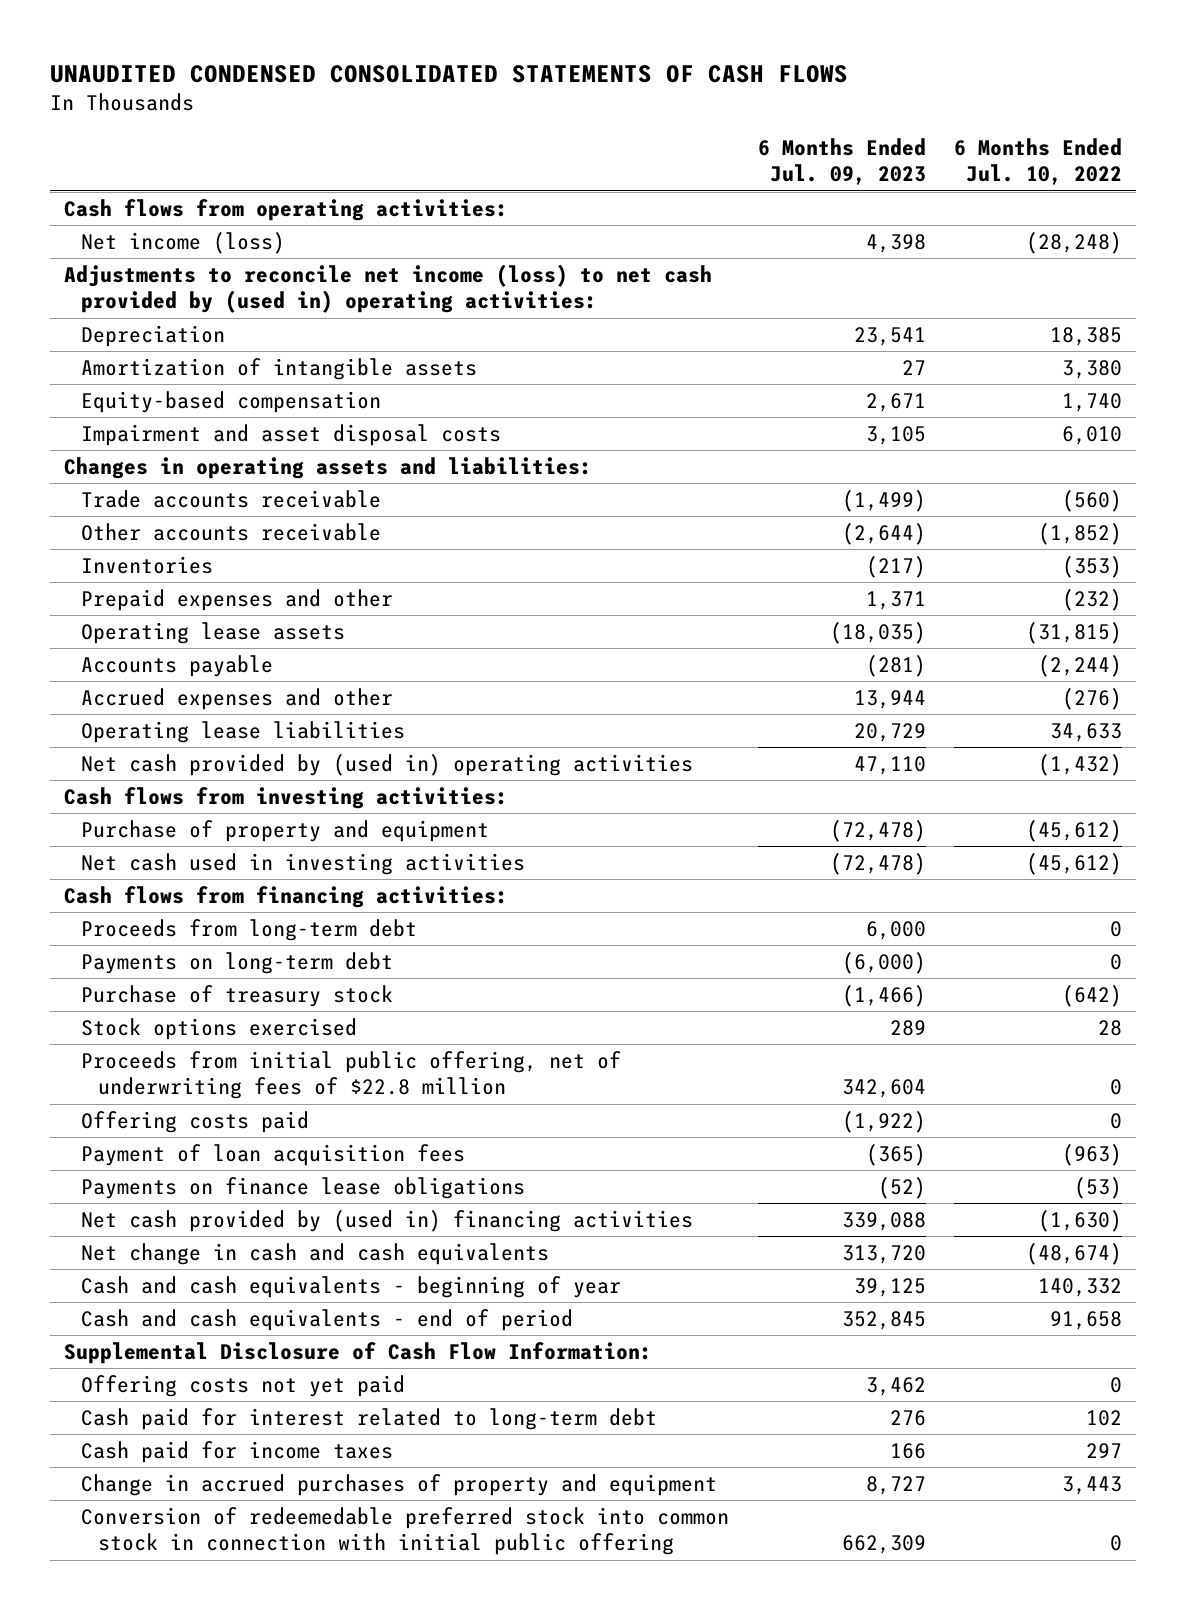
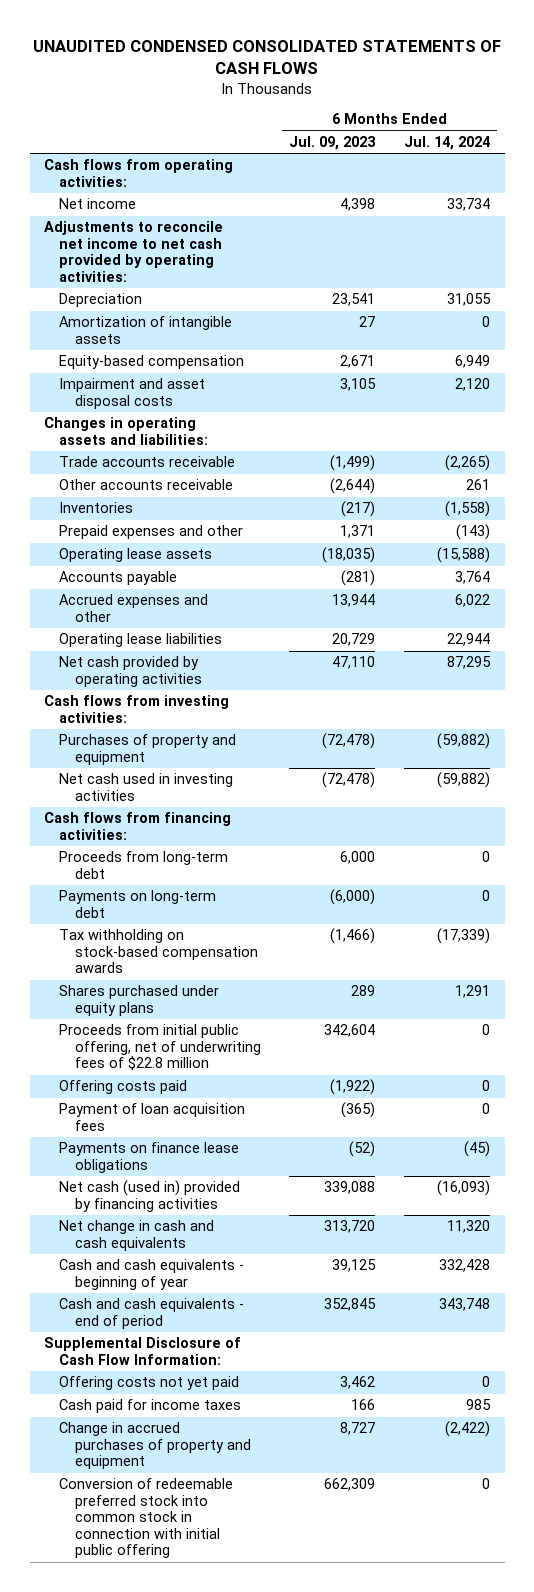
[954,137,1123,186] 6 Months Ended Jul. 10, 2022 -> none
none -> [404,136,491,151] Jul. 14, 2024
[80,232,285,255] Net income (loss) -> [59,198,137,210] Net income
[64,264,713,314] Adjustments to reconcile net income (loss) to net cash provided by (used in) operating activities: -> [44,221,224,282] Adjustments to reconcile net income to net cash provided by operating activities:
[80,754,693,777] Net cash provided by (used in) operating activities -> [59,656,202,687] Net cash provided by operating activities
[80,820,489,843] Purchase of property and equipment -> [59,734,237,765] Purchases of property and equipment
[80,985,393,1008] Purchase of treasury stock -> [59,929,258,974] Tax withholding on stock-based compensation awards
[80,1018,357,1041] Stock options exercised -> [59,985,220,1016] Shares purchased under equity plans
[80,1210,693,1233] Net cash provided by (used in) financing activities -> [59,1180,241,1212] Net cash (used in) provided by financing activities
[80,1408,657,1431] Cash paid for interest related to long-term debt -> none
[80,1507,729,1556] Conversion of redeemedable preferred stock into common stock in connection with initial public offering -> [59,1478,234,1559] Conversion of redeemable preferred stock into common stock in connection with initial public offering

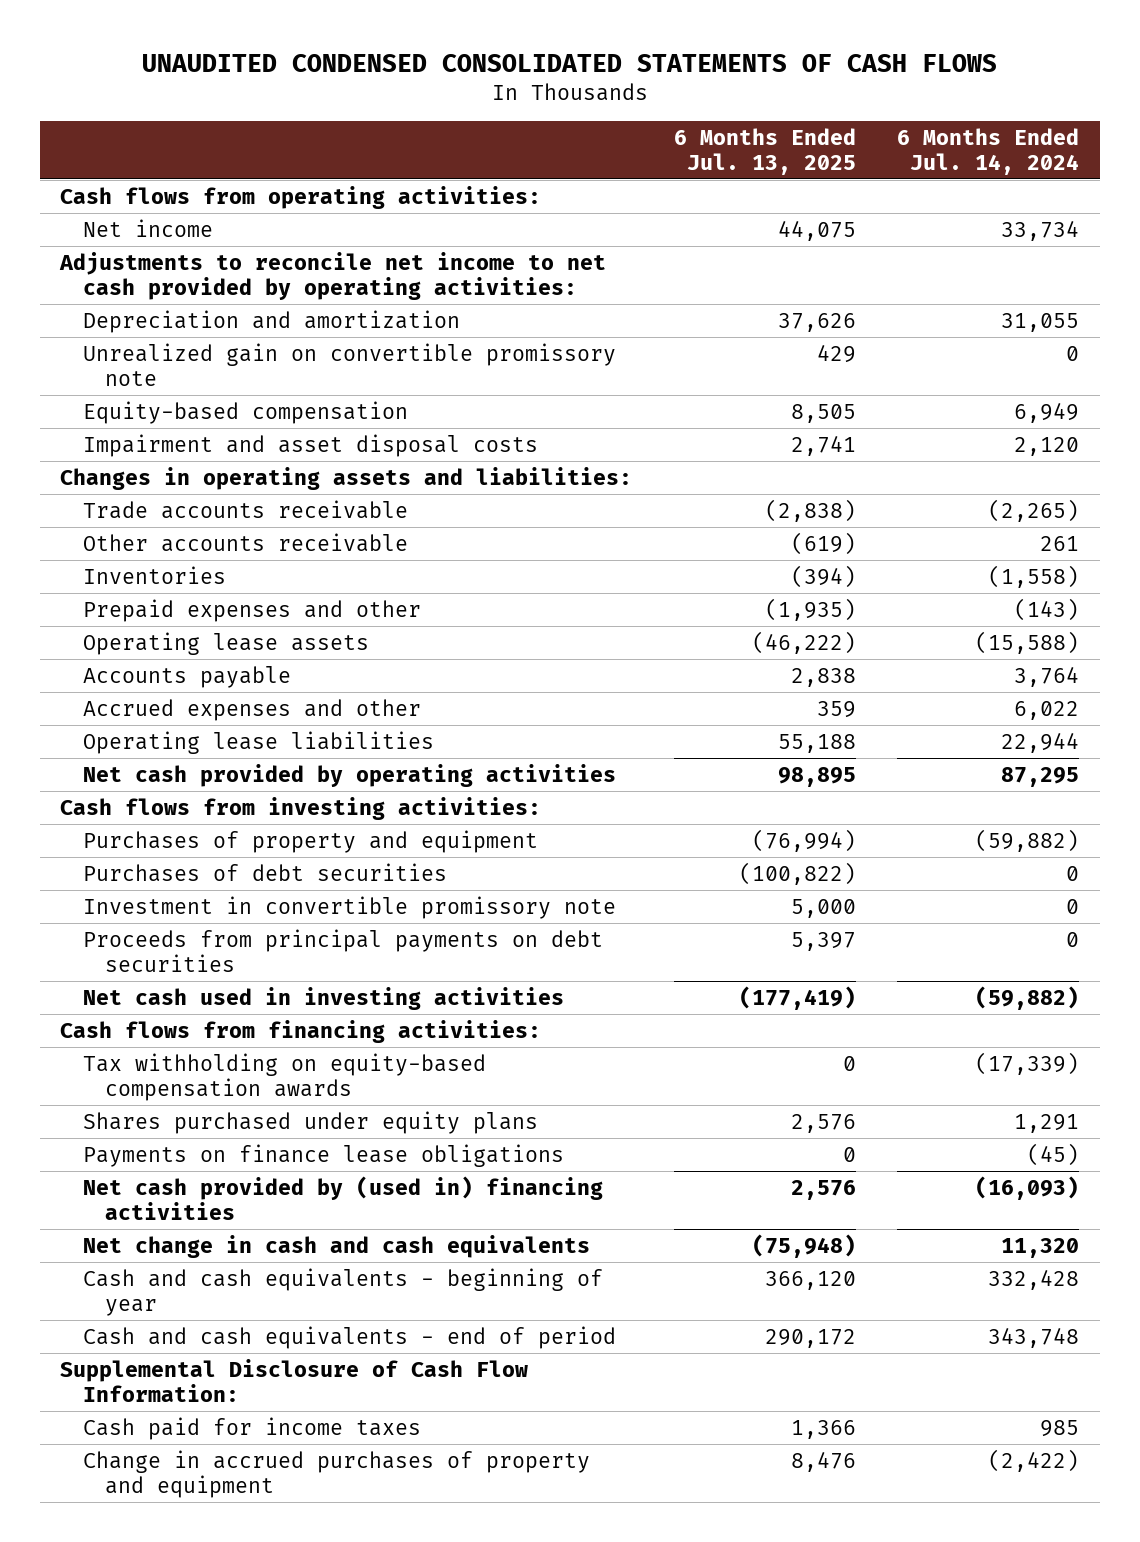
[289,136,377,151] Jul. 09, 2023 -> none
none -> [673,127,856,175] 6 Months Ended Jul. 13, 2025
[59,316,233,344] Amortization of intangible assets -> none
[59,293,143,308] Depreciation -> [82,309,460,333] Depreciation and amortization
none -> [82,342,616,386] Unrealized gain on convertible promissory note
none -> [82,862,447,882] Purchases of debt securities
none -> [82,895,616,919] Investment in convertible promissory note
none -> [82,928,603,972] Proceeds from principal payments on debt securities
[59,851,229,879] Proceeds from long-term debt -> none
[59,890,217,918] Payments on long-term debt -> none
[59,929,258,974] Tax withholding on stock-based compensation awards -> [82,1052,486,1101] Tax withholding on equity-based compensation awards
[59,1024,261,1071] Proceeds from initial public offering, net of underwriting fees of $22.8 million -> none
[59,1080,188,1095] Offering costs paid -> none
[59,1103,246,1131] Payment of loan acquisition fees -> none
[59,1180,241,1212] Net cash (used in) provided by financing activities -> [82,1175,603,1220] Net cash provided by (used in) financing activities
[59,1376,240,1391] Offering costs not yet paid -> none
[59,1478,234,1559] Conversion of redeemable preferred stock into common stock in connection with initial public offering -> none

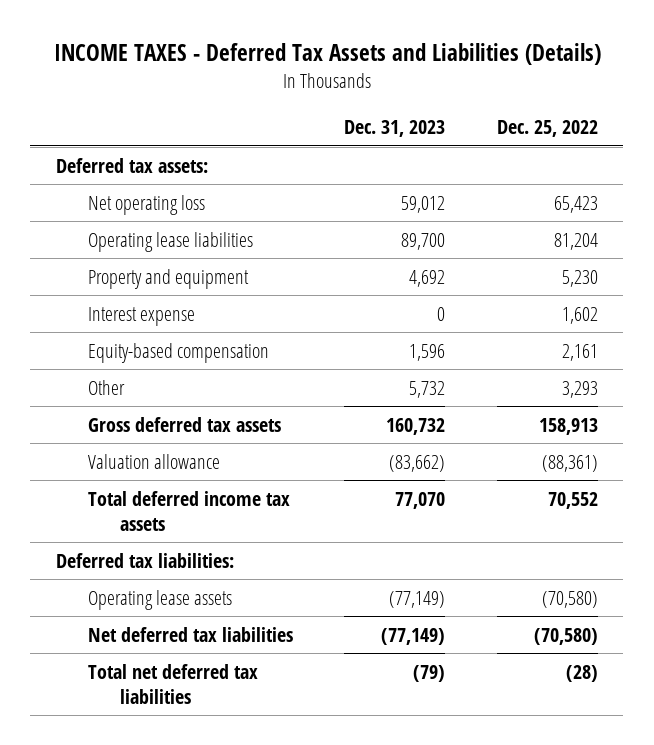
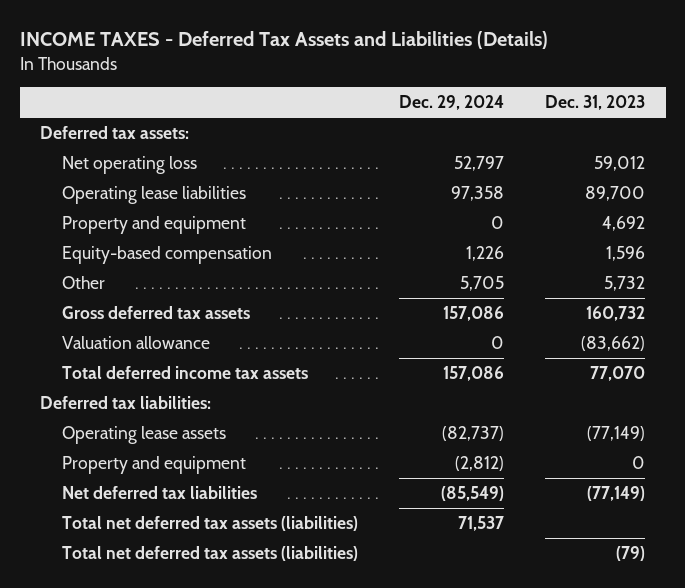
[496,120,598,138] Dec. 25, 2022 -> none
none -> [399,95,505,111] Dec. 29, 2024
[87,306,195,326] Interest expense -> none
none -> [62,456,247,475] Property and equipment
none -> [62,516,359,532] Total net deferred tax assets (liabilities)
[87,663,258,704] Total net deferred tax liabilities -> [62,546,359,562] Total net deferred tax assets (liabilities)

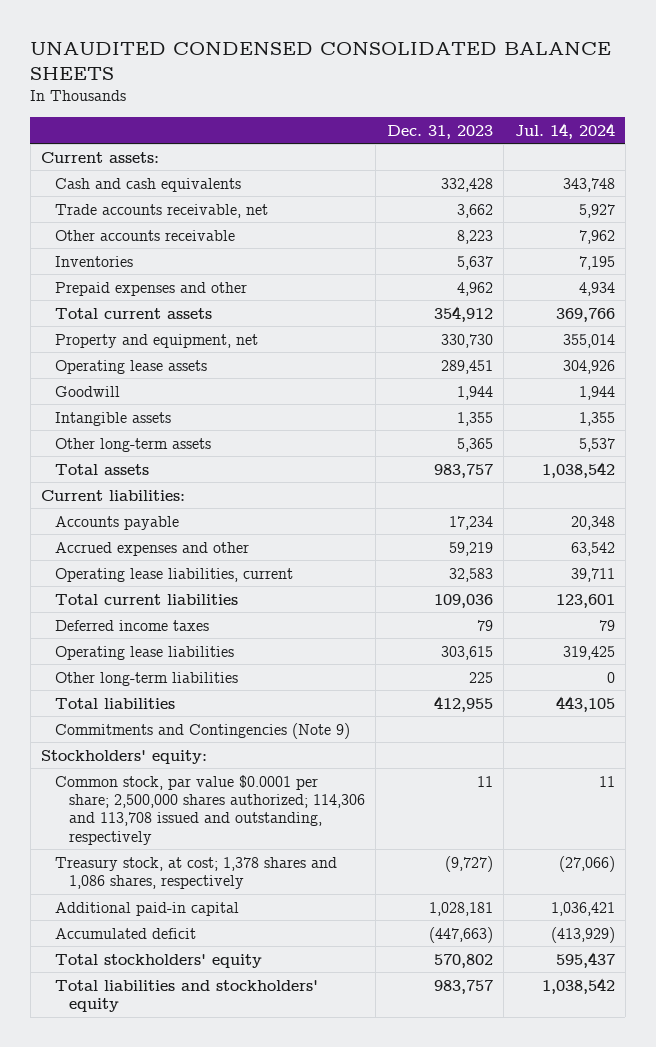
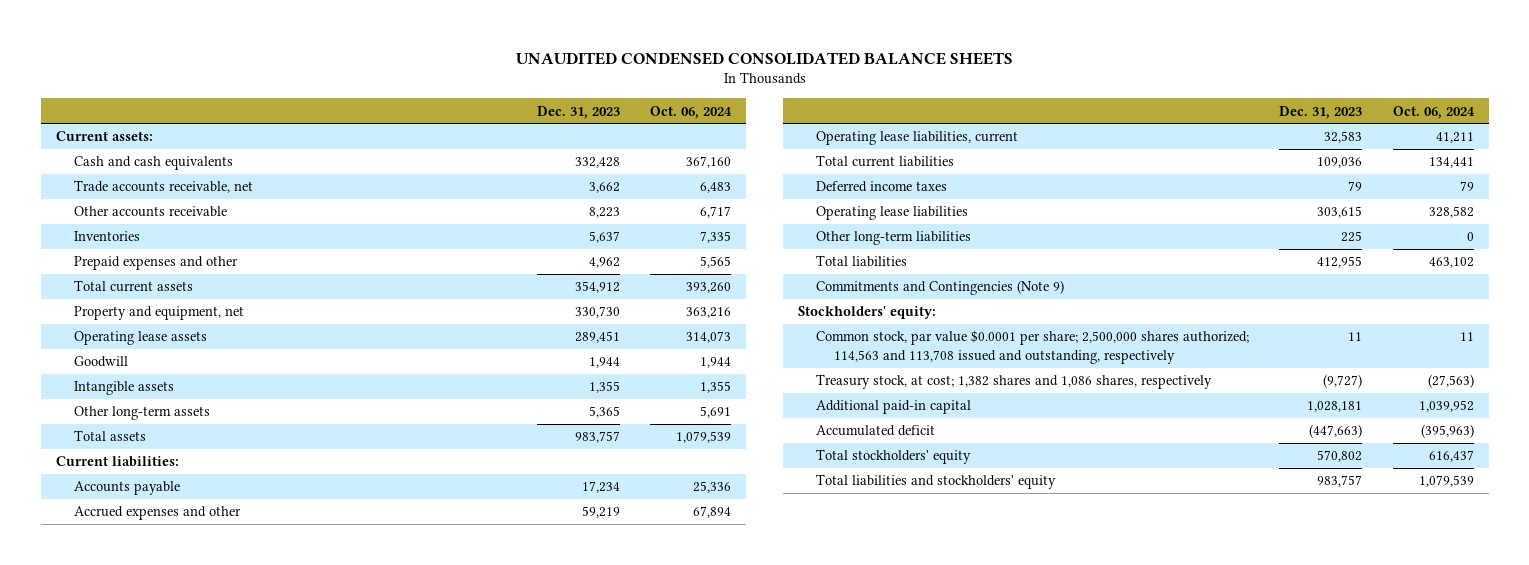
[514,122,615,139] Jul. 14, 2024 -> none
none -> [650,105,733,119] Oct. 06, 2024
[55,774,366,845] Common stock, par value $0.0001 per share; 2,500,000 shares authorized; 114,306 and 113,708 issued and outstanding, respectively -> [816,330,1250,365] Common stock, par value $0.0001 per share; 2,500,000 shares authorized; 114,563 and 113,708 issued and outstanding, respectively
[55,856,338,889] Treasury stock, at cost; 1,378 shares and 1,086 shares, respectively -> [816,374,1213,390] Treasury stock, at cost; 1,382 shares and 1,086 shares, respectively

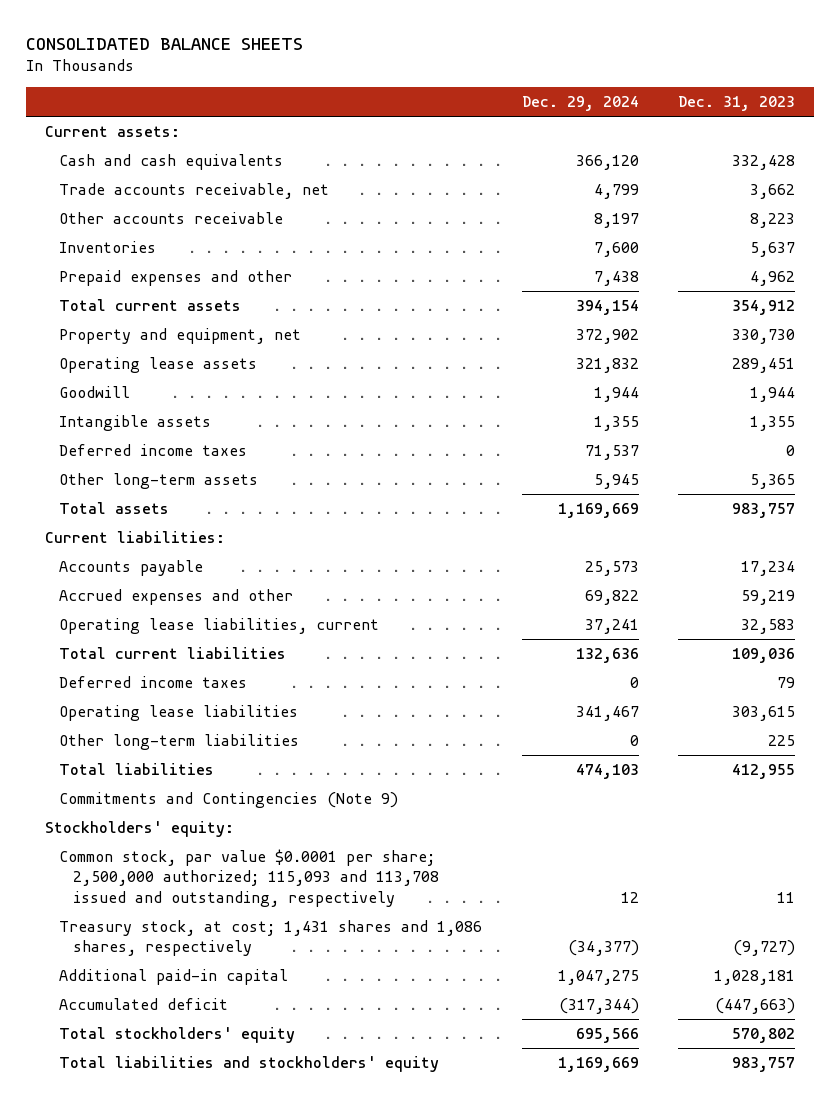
[515,51,1013,65] UNAUDITED CONDENSED CONSOLIDATED BALANCE SHEETS -> [25,38,303,51] CONSOLIDATED BALANCE SHEETS
[650,105,733,119] Oct. 06, 2024 -> none
none -> [521,96,639,112] Dec. 29, 2024
none -> [59,443,248,456] Deferred income taxes
[816,330,1250,365] Common stock, par value $0.0001 per share; 2,500,000 shares authorized; 114,563 and 113,708 issued and outstanding, respectively -> [59,848,440,907] Common stock, par value $0.0001 per share; 2,500,000 authorized; 115,093 and 113,708 issued and outstanding, respectively
[816,374,1213,390] Treasury stock, at cost; 1,382 shares and 1,086 shares, respectively -> [59,919,483,957] Treasury stock, at cost; 1,431 shares and 1,086 shares, respectively

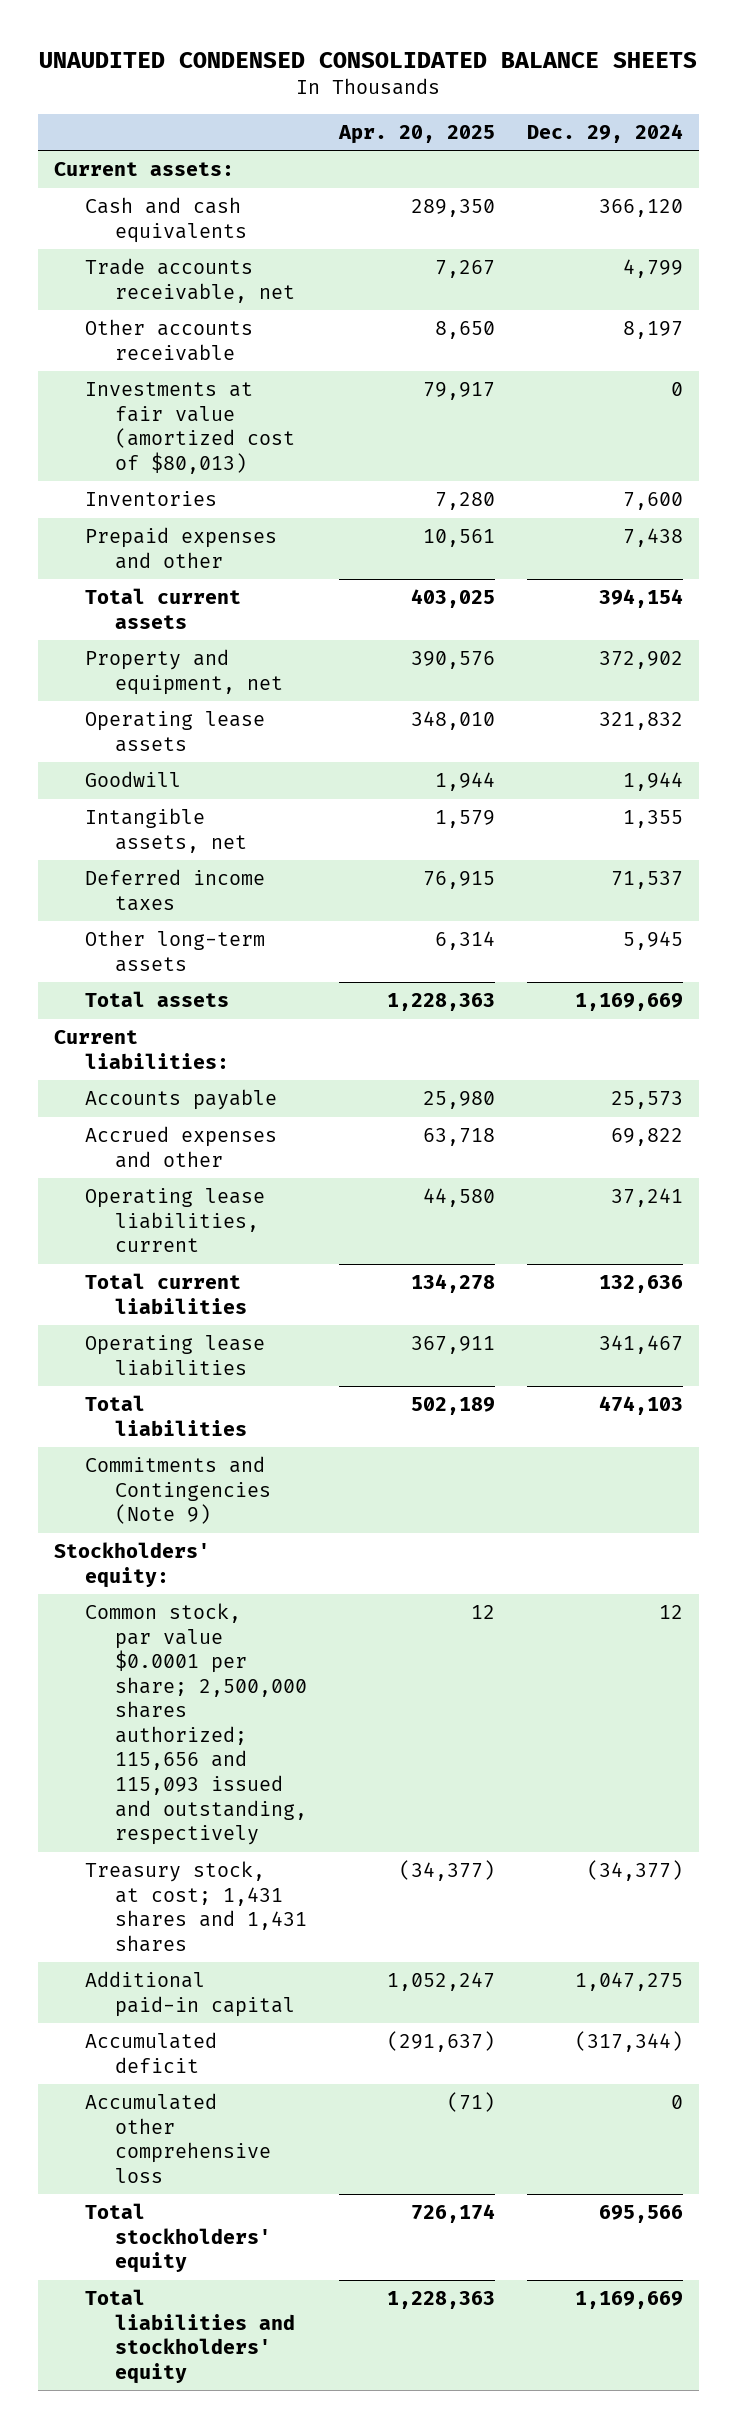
[25,38,303,51] CONSOLIDATED BALANCE SHEETS -> [39,52,698,69] UNAUDITED CONDENSED CONSOLIDATED BALANCE SHEETS
[677,96,795,112] Dec. 31, 2023 -> none
none -> [338,124,496,144] Apr. 20, 2025
none -> [84,382,296,474] Investments at fair value (amortized cost of $80,013)
[59,414,212,431] Intangible assets -> [84,808,248,853] Intangible assets, net
[59,675,248,688] Deferred income taxes -> none
[59,733,300,750] Other long-term liabilities -> none
[59,848,440,907] Common stock, par value $0.0001 per share; 2,500,000 authorized; 115,093 and 113,708 issued and outstanding, respectively -> [84,1603,308,1846] Common stock, par value $0.0001 per share; 2,500,000 shares authorized; 115,656 and 115,093 issued and outstanding, respectively
[59,919,483,957] Treasury stock, at cost; 1,431 shares and 1,086 shares, respectively -> [84,1861,308,1952] Treasury stock, at cost; 1,431 shares and 1,431 shares
none -> [84,2093,272,2183] Accumulated other comprehensive loss

